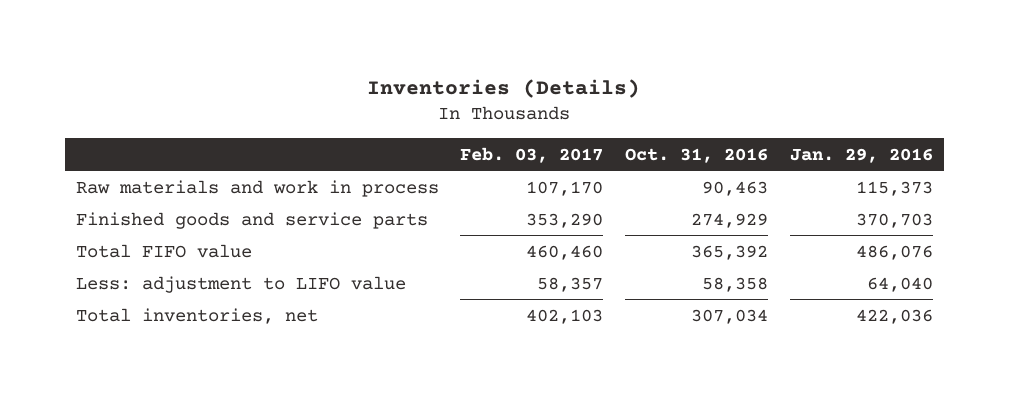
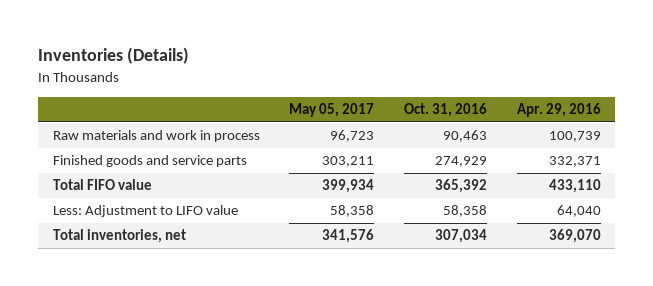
[460,146,604,163] Feb. 03, 2017 -> none
[790,147,934,163] Jan. 29, 2016 -> none
none -> [289,103,375,118] May 05, 2017
none -> [516,103,601,118] Apr. 29, 2016
[75,275,406,293] Less: adjustment to LIFO value -> [52,205,238,218] Less: Adjustment to LIFO value

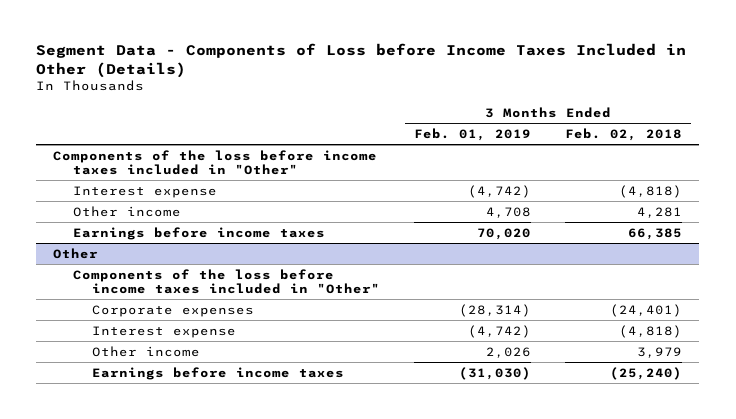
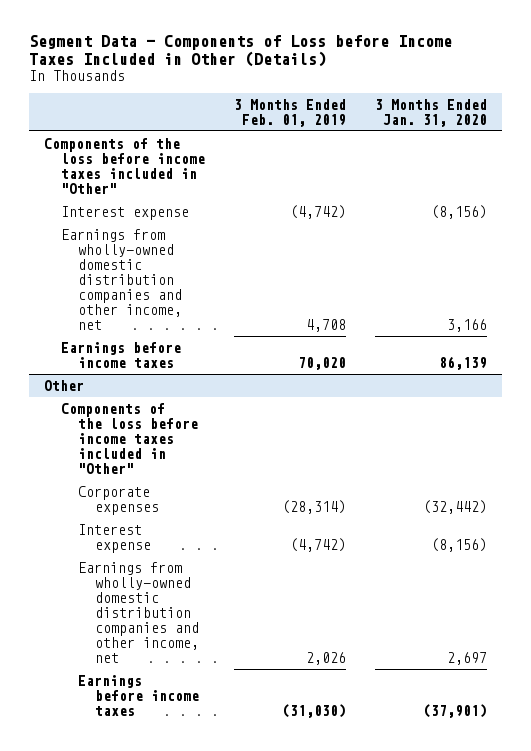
[565,127,683,141] Feb. 02, 2018 -> none
none -> [375,98,488,127] 3 Months Ended Jan. 31, 2020
[72,205,181,217] Other income -> [60,229,182,330] Earnings from wholly-owned domestic distribution companies and other income, net
[91,345,200,357] Other income -> [77,562,199,663] Earnings from wholly-owned domestic distribution companies and other income, net

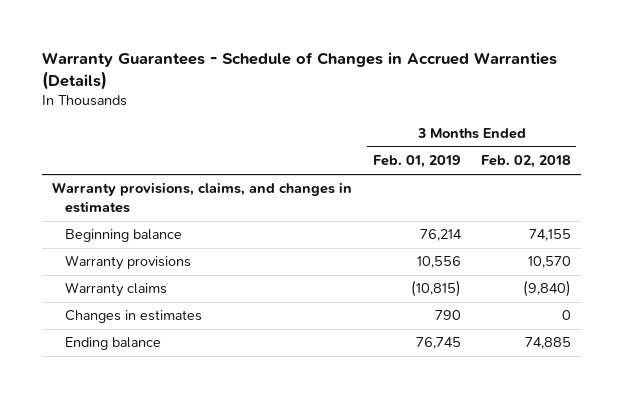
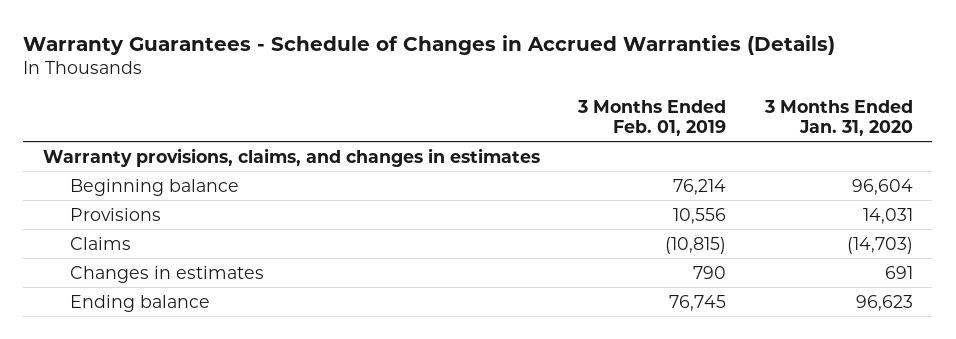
[481,155,572,169] Feb. 02, 2018 -> none
none -> [764,99,914,136] 3 Months Ended Jan. 31, 2020
[64,255,191,271] Warranty provisions -> [70,207,162,221] Provisions
[64,282,167,298] Warranty claims -> [70,236,132,250] Claims

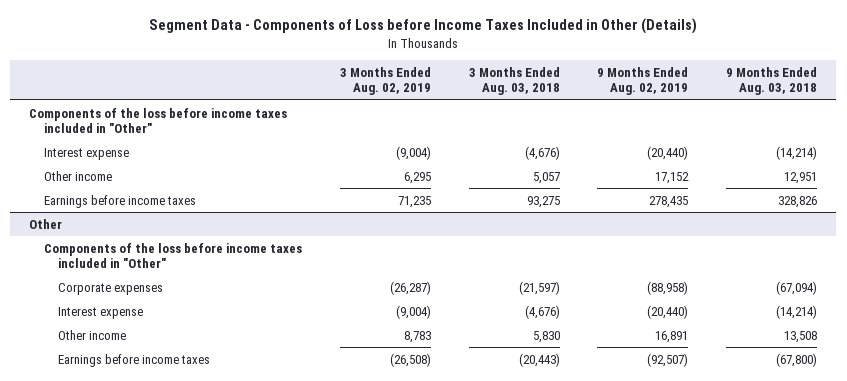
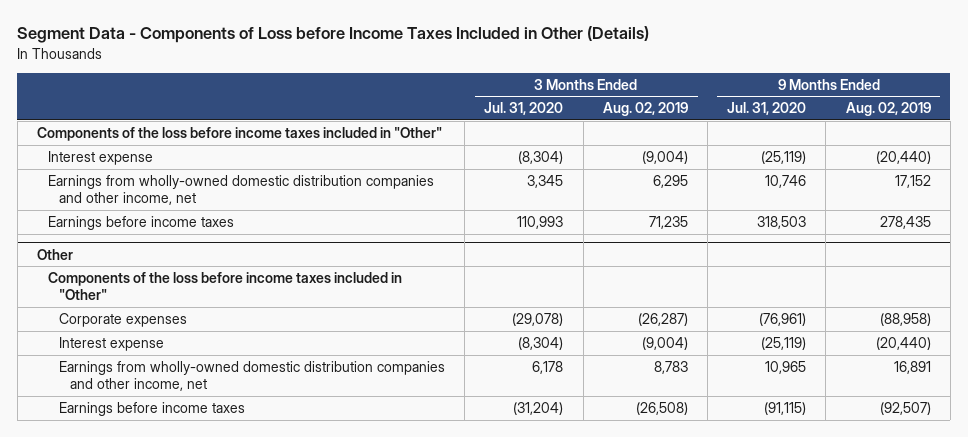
[468,67,560,96] 3 Months Ended Aug. 03, 2018 -> none
[726,67,818,96] 9 Months Ended Aug. 03, 2018 -> none
none -> [484,102,564,116] Jul. 31, 2020
none -> [727,102,807,116] Jul. 31, 2020
[43,170,112,181] Other income -> [48,174,435,206] Earnings from wholly-owned domestic distribution companies and other income, net
[58,329,127,340] Other income -> [59,360,446,392] Earnings from wholly-owned domestic distribution companies and other income, net

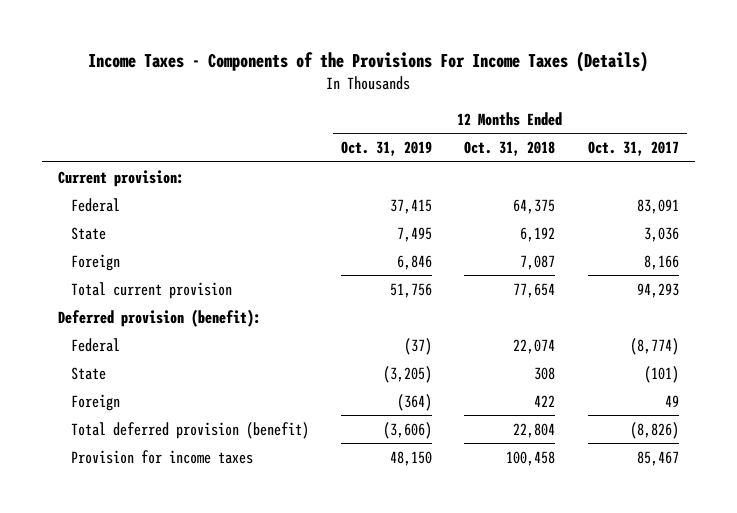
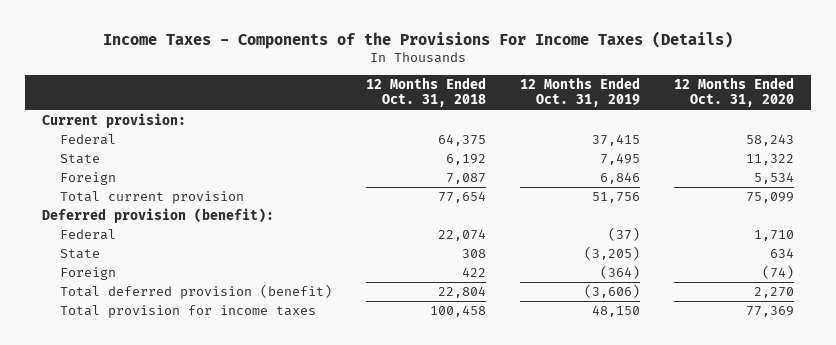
[587,141,679,157] Oct. 31, 2017 -> none
none -> [674,76,795,108] 12 Months Ended Oct. 31, 2020
[70,449,253,464] Provision for income taxes -> [59,305,316,319] Total provision for income taxes

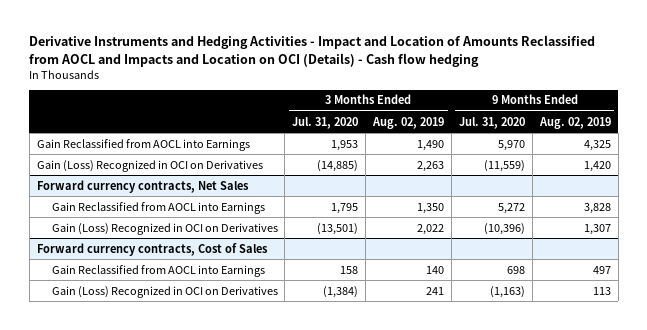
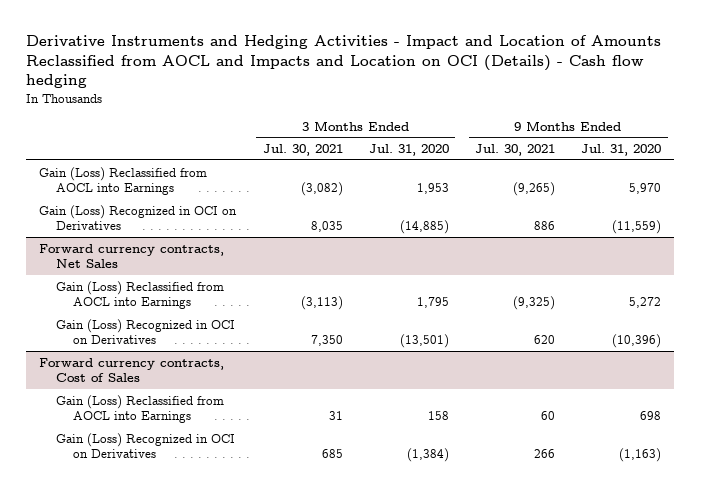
[372,116,445,129] Aug. 02, 2019 -> none
[538,116,611,129] Aug. 02, 2019 -> none
none -> [262,144,343,157] Jul. 30, 2021
none -> [475,144,556,157] Jul. 30, 2021
[36,138,250,151] Gain Reclassified from AOCL into Earnings -> [39,166,208,196] Gain (Loss) Reclassified from AOCL into Earnings
[51,201,265,214] Gain Reclassified from AOCL into Earnings -> [56,280,225,310] Gain (Loss) Reclassified from AOCL into Earnings
[51,264,265,277] Gain Reclassified from AOCL into Earnings -> [56,394,225,424] Gain (Loss) Reclassified from AOCL into Earnings

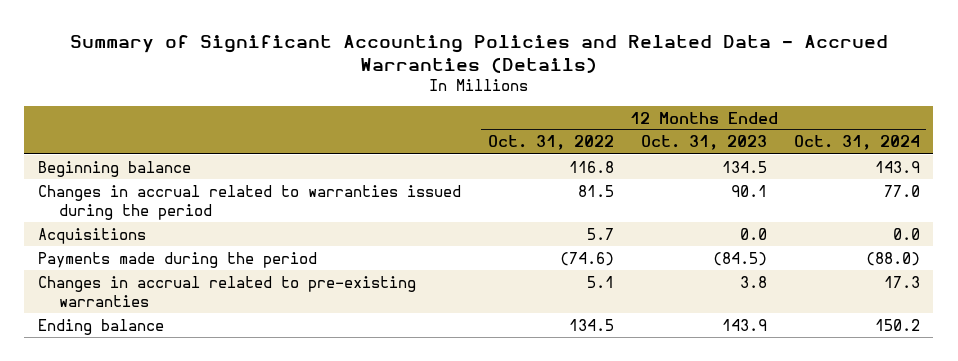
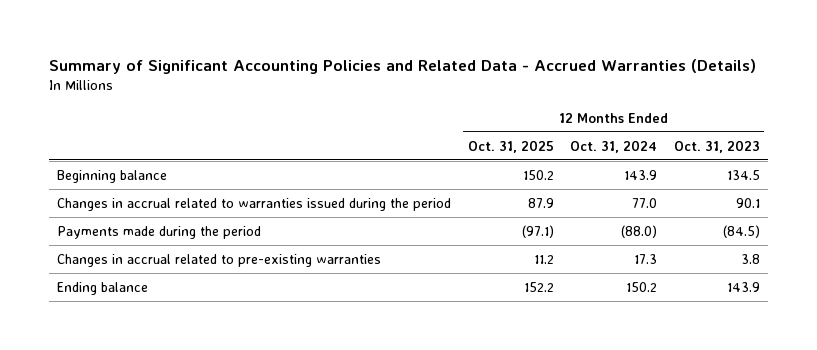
[487,135,614,151] Oct. 31, 2022 -> none
none -> [467,139,554,153] Oct. 31, 2025
[37,227,146,244] Acquisitions -> none

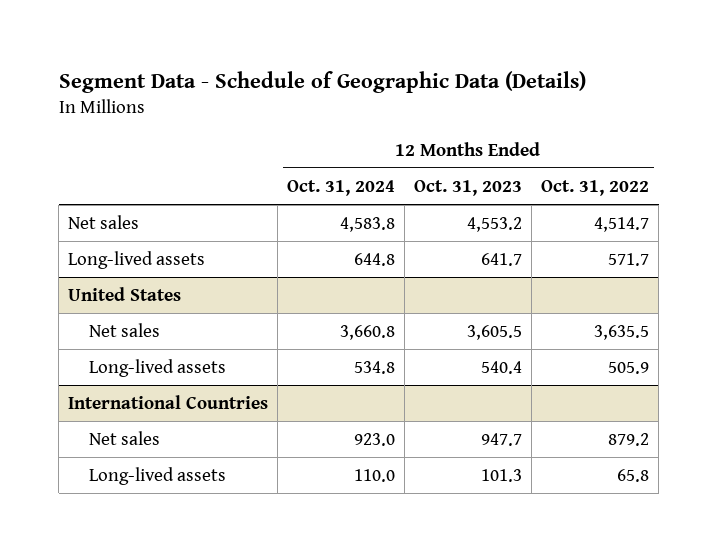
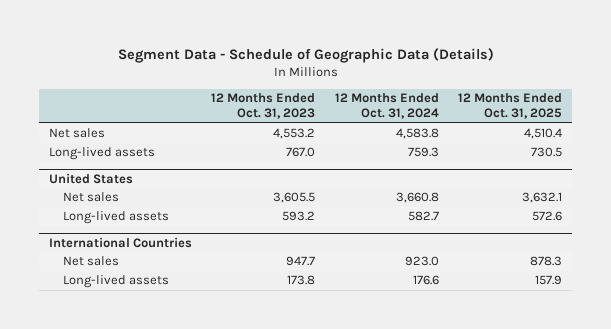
[541,179,650,196] Oct. 31, 2022 -> none
none -> [458,93,563,120] 12 Months Ended Oct. 31, 2025
[354,252,396,266] 644.8 -> [407,147,439,158] 759.3
[481,252,523,266] 641.7 -> [286,147,316,158] 767.0
[354,360,396,374] 534.8 -> [407,211,439,222] 582.7
[481,360,523,374] 540.4 -> [282,211,316,222] 593.2
[354,468,396,482] 110.0 -> [412,275,439,286] 176.6
[481,468,523,482] 101.3 -> [287,275,316,286] 173.8

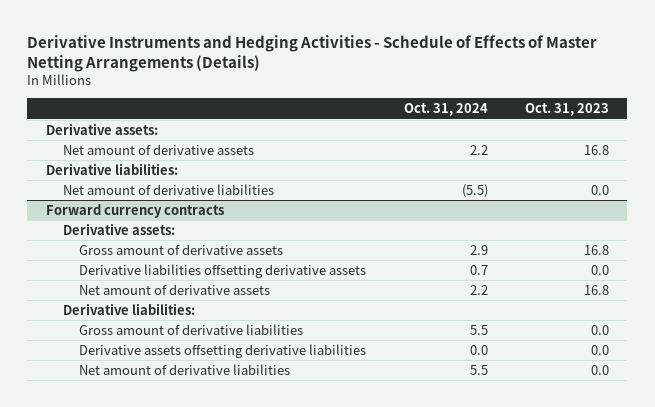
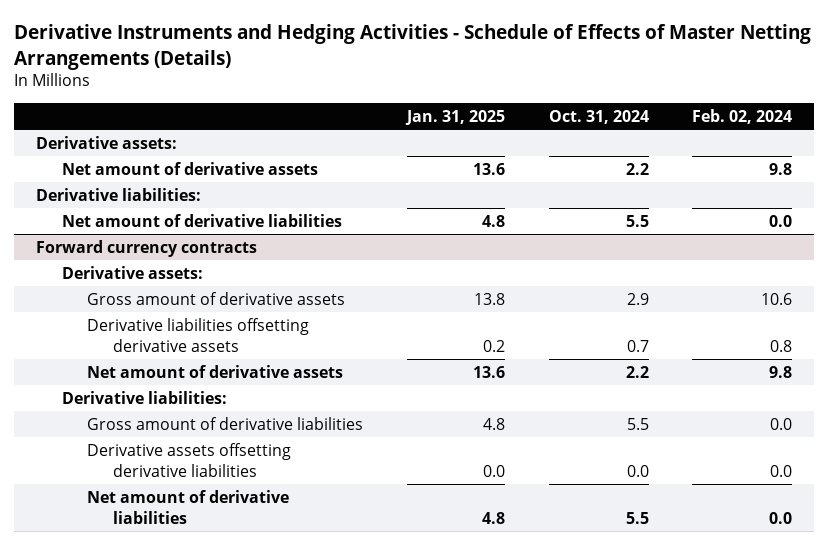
[524,103,609,117] Oct. 31, 2023 -> none
none -> [404,109,505,125] Jan. 31, 2025
none -> [692,108,793,124] Feb. 02, 2024
[461,183,488,198] (5.5) -> [625,214,649,227] 5.5

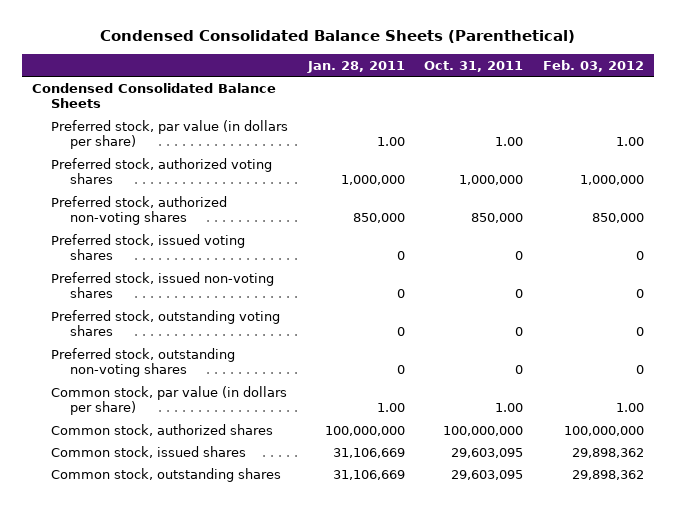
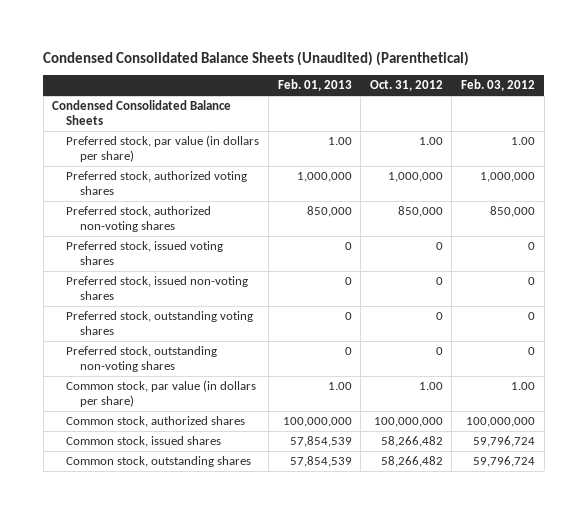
[99,30,575,44] Condensed Consolidated Balance Sheets (Parenthetical) -> [43,50,470,66] Condensed Consolidated Balance Sheets (Unaudited) (Parenthetical)
[306,60,405,73] Jan. 28, 2011 -> none
[424,60,524,72] Oct. 31, 2011 -> none
none -> [277,79,352,92] Feb. 01, 2013
none -> [369,80,443,92] Oct. 31, 2012
[571,447,644,458] 29,898,362 -> [473,436,536,448] 59,796,724
[571,469,644,480] 29,898,362 -> [473,456,536,468] 59,796,724

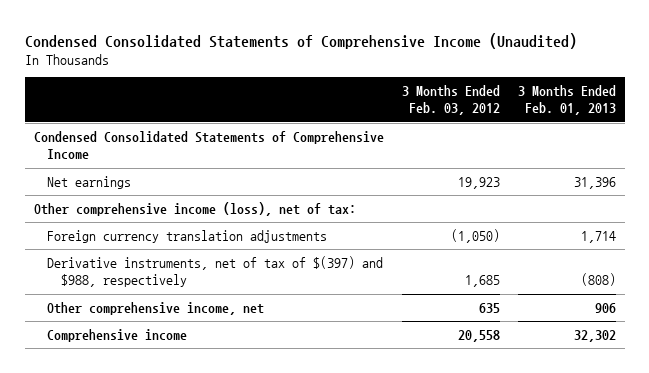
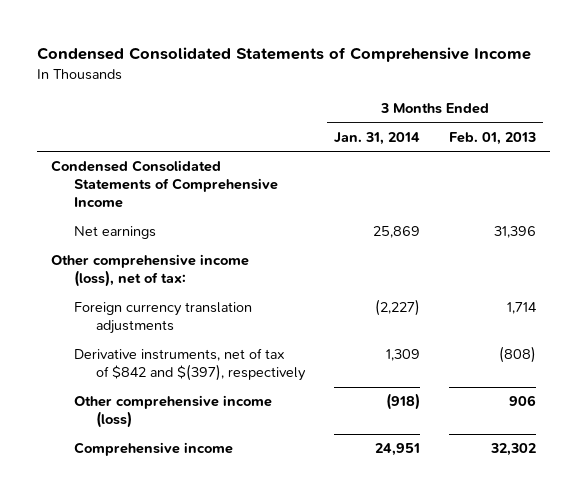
[24,32,577,49] Condensed Consolidated Statements of Comprehensive Income (Unaudited) -> [37,47,532,63] Condensed Consolidated Statements of Comprehensive Income
[401,85,500,116] 3 Months Ended Feb. 03, 2012 -> none
none -> [334,131,421,145] Jan. 31, 2014
[47,256,384,288] Derivative instruments, net of tax of $(397) and $988, respectively -> [73,348,307,382] Derivative instruments, net of tax of $842 and $(397), respectively
[47,302,265,316] Other comprehensive income, net -> [73,395,272,429] Other comprehensive income (loss)

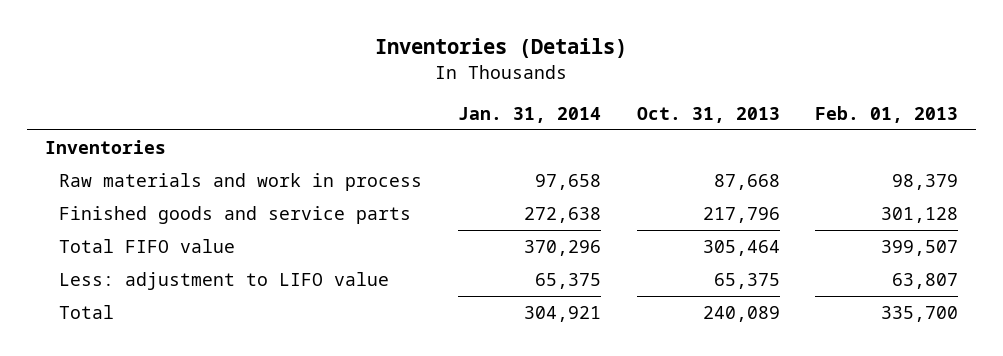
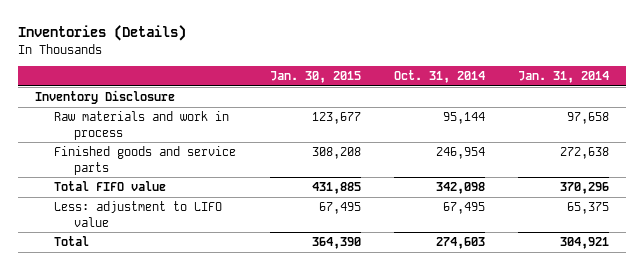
[636,106,780,123] Oct. 31, 2013 -> none
[815,105,959,123] Feb. 01, 2013 -> none
none -> [269,71,361,84] Jan. 30, 2015
none -> [393,70,485,84] Oct. 31, 2014
[44,140,166,155] Inventories -> [34,90,175,105] Inventory Disclosure

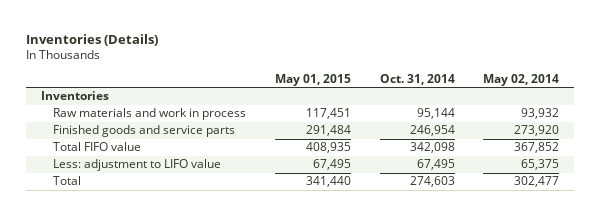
[269,71,361,84] Jan. 30, 2015 -> none
[518,71,610,84] Jan. 31, 2014 -> none
none -> [274,73,351,86] May 01, 2015
none -> [483,73,560,86] May 02, 2014
[34,90,175,105] Inventory Disclosure -> [40,91,109,101] Inventories

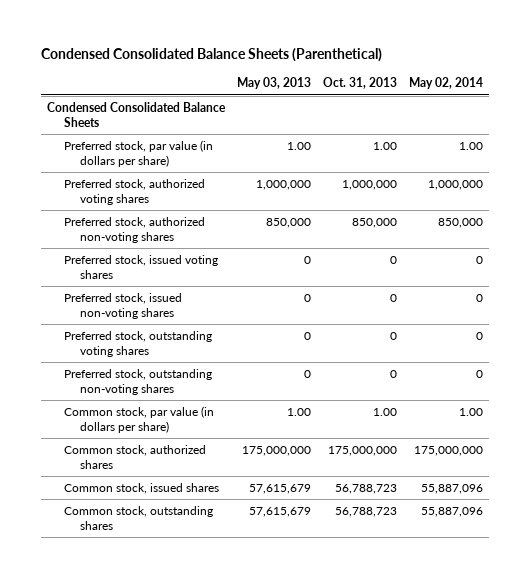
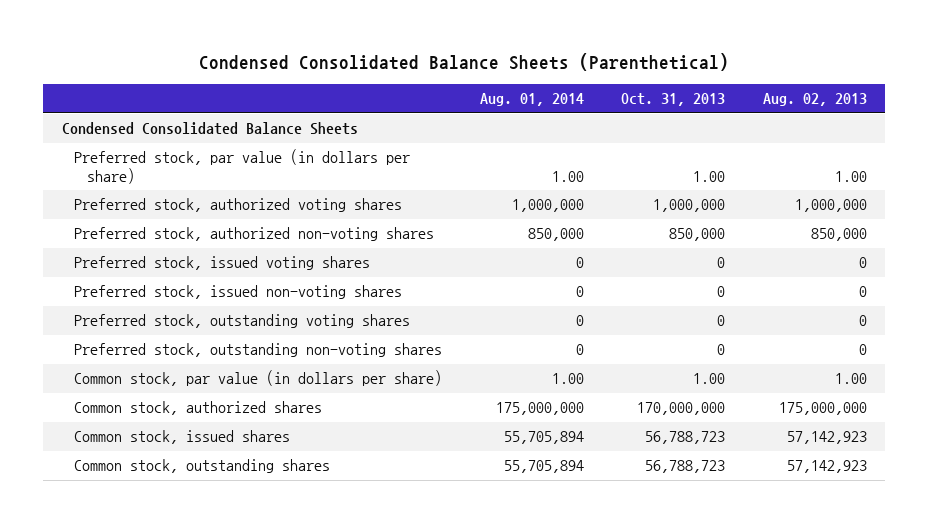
[237,77,312,90] May 03, 2013 -> none
[409,77,484,90] May 02, 2014 -> none
none -> [479,93,584,107] Aug. 01, 2014
none -> [762,93,867,107] Aug. 02, 2013
[328,445,398,456] 175,000,000 -> [637,402,726,416] 170,000,000

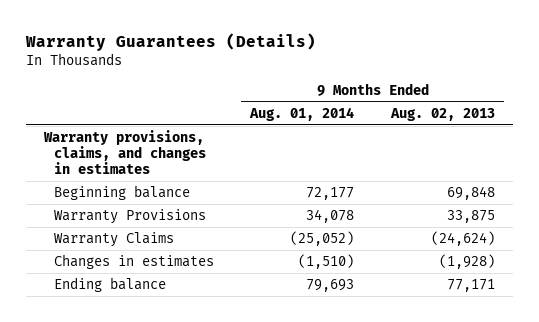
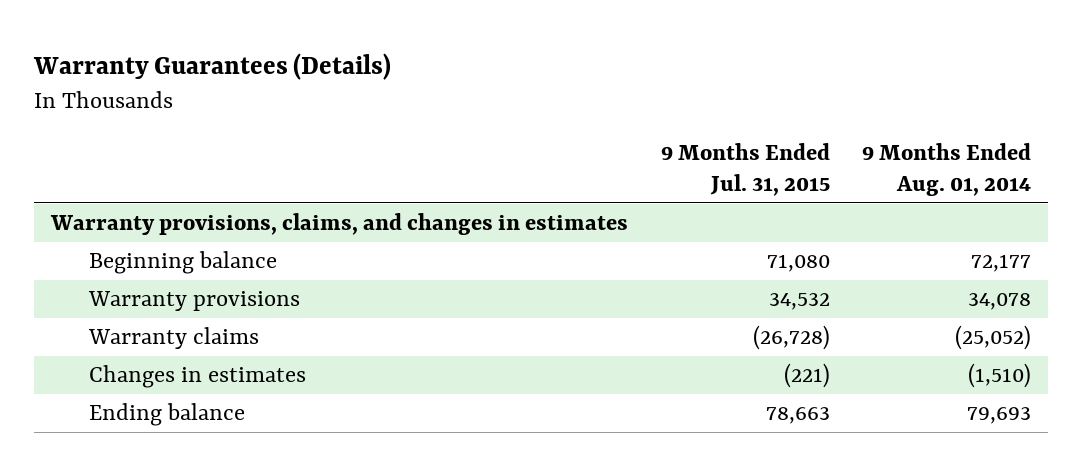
[389,107,495,121] Aug. 02, 2013 -> none
none -> [660,142,830,197] 9 Months Ended Jul. 31, 2015
[54,209,207,225] Warranty Provisions -> [87,291,300,312] Warranty provisions
[54,232,175,248] Warranty Claims -> [87,327,259,350] Warranty claims

